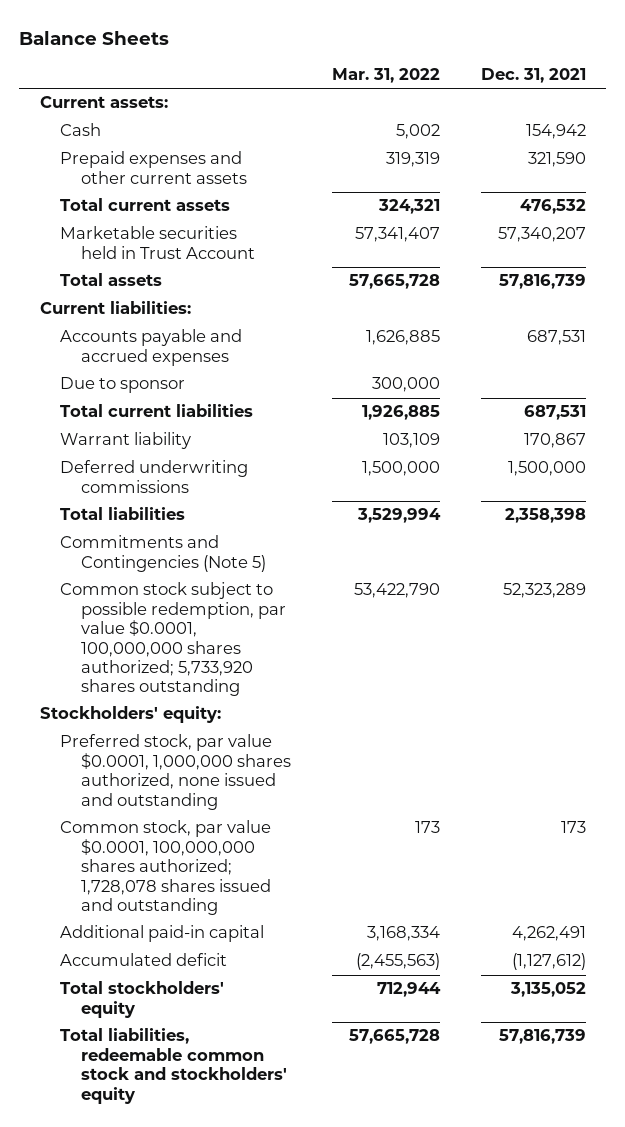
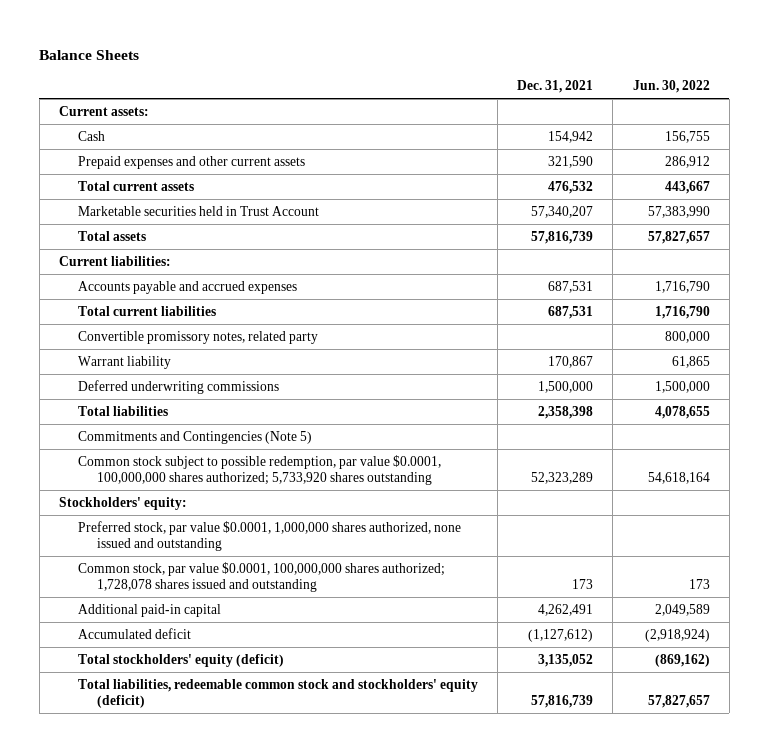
[332,68,441,84] Mar. 31, 2022 -> none
none -> [632,79,710,93] Jun. 30, 2022
[60,377,186,394] Due to sponsor -> none
none -> [77,330,318,344] Convertible promissory notes, related party
[60,981,225,1018] Total stockholders' equity -> [77,653,284,667] Total stockholders' equity (deficit)
[60,1028,288,1104] Total liabilities, redeemable common stock and stockholders' equity -> [77,678,478,709] Total liabilities, redeemable common stock and stockholders' equity (deficit)

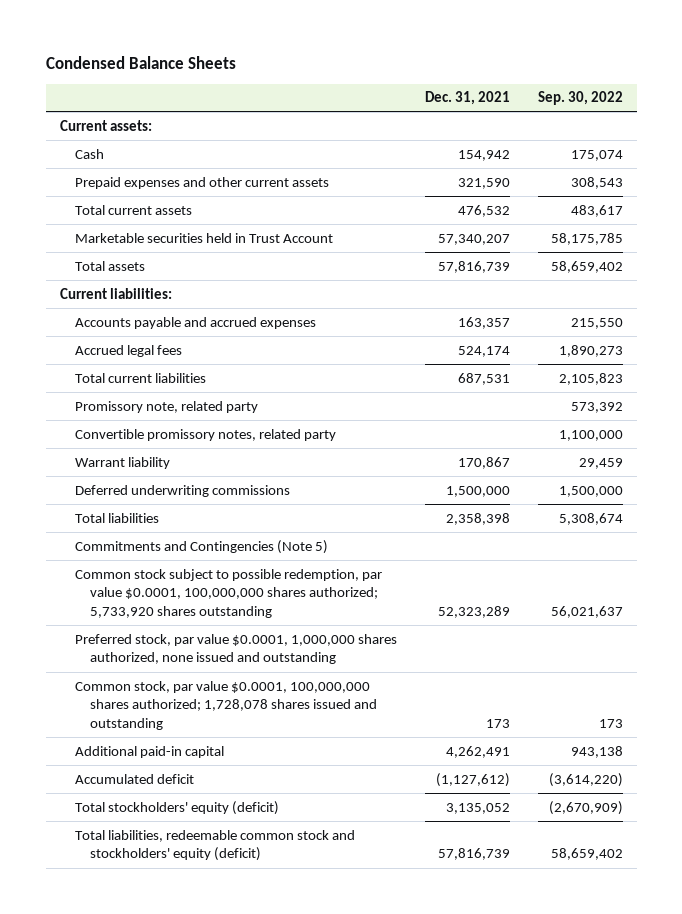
[39,49,140,60] Balance Sheets -> [45,55,236,69] Condensed Balance Sheets
[632,79,710,93] Jun. 30, 2022 -> none
none -> [537,91,623,106] Sep. 30, 2022
[548,280,594,293] 687,531 -> [457,316,510,329] 163,357
none -> [74,344,182,357] Accrued legal fees
none -> [74,400,258,413] Promissory note, related party
[58,496,187,510] Stockholders' equity: -> none

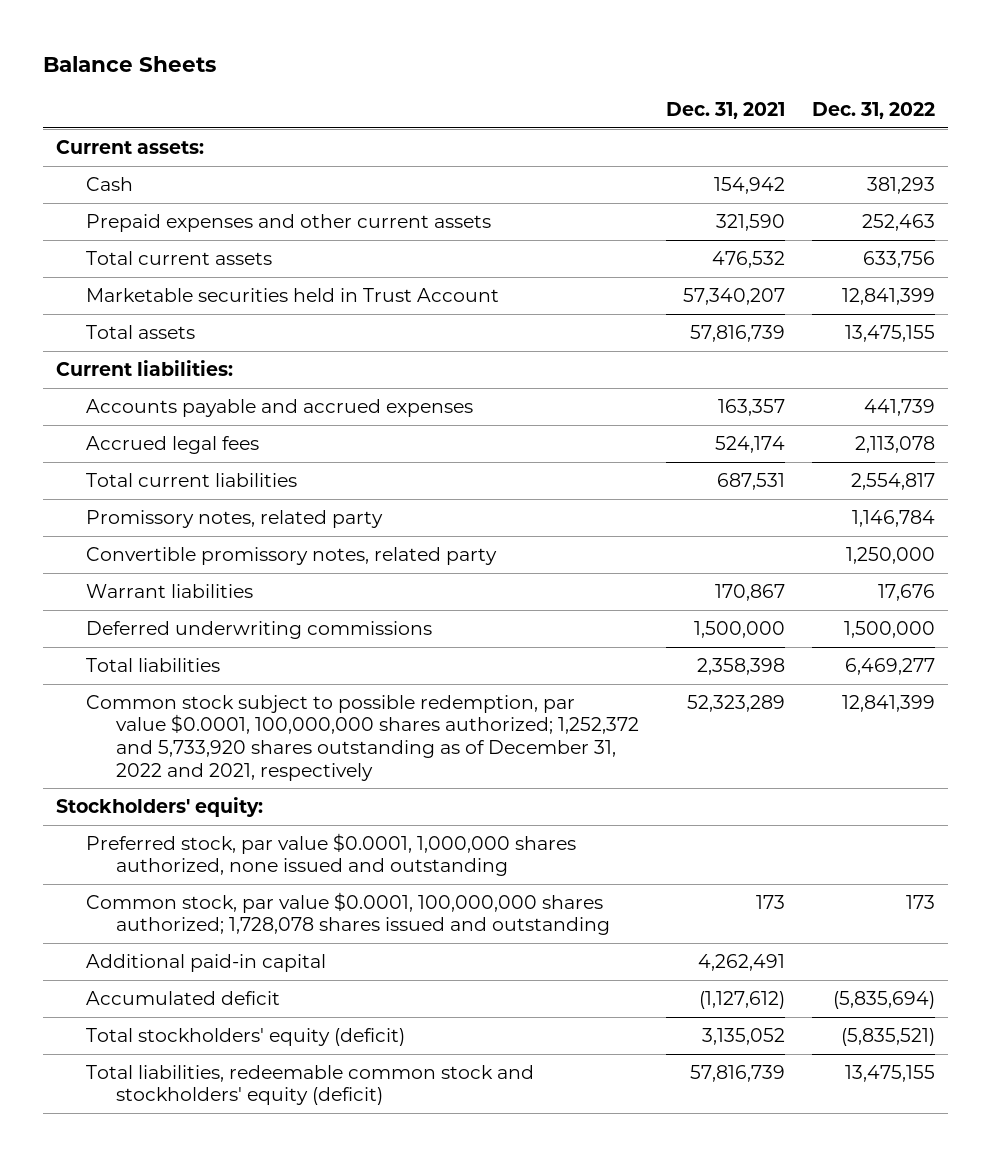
[45,55,236,69] Condensed Balance Sheets -> [42,56,216,73] Balance Sheets
[537,91,623,106] Sep. 30, 2022 -> none
none -> [811,102,935,120] Dec. 31, 2022
[74,400,258,413] Promissory note, related party -> [86,509,384,528] Promissory notes, related party
[74,456,170,469] Warrant liability -> [86,583,254,598] Warrant liabilities
[74,539,328,554] Commitments and Contingencies (Note 5) -> none
[74,568,382,619] Common stock subject to possible redemption, par value $0.0001, 100,000,000 shares authorized; 5,733,920 shares outstanding -> [86,694,640,781] Common stock subject to possible redemption, par value $0.0001, 100,000,000 shares authorized; 1,252,372 and 5,733,920 shares outstanding as of December 31, 2022 and 2021, respectively
none -> [56,796,264,817] Stockholders' equity:

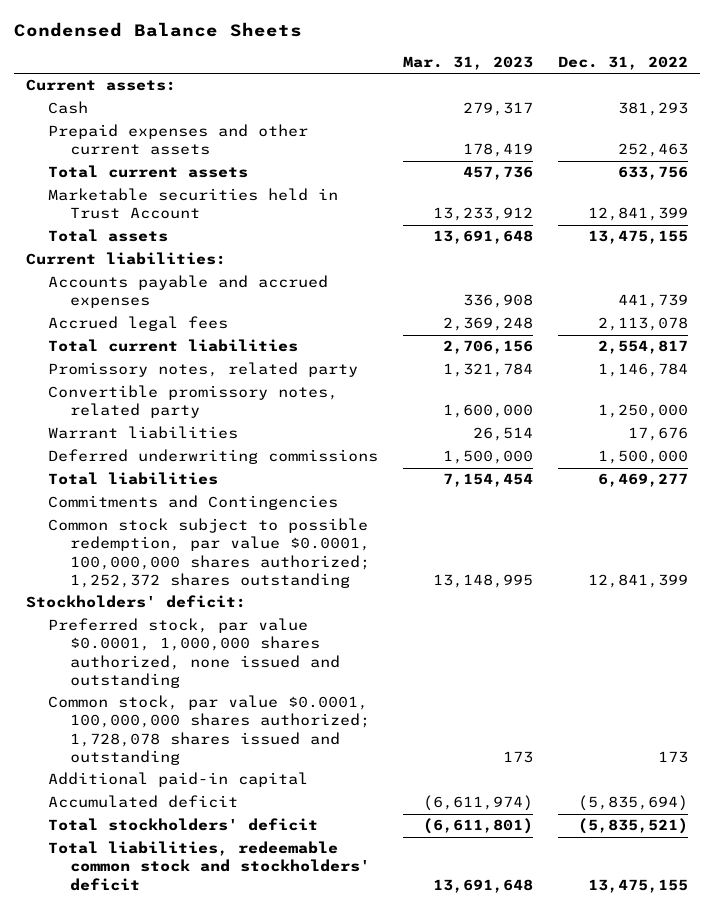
[42,56,216,73] Balance Sheets -> [14,22,303,38] Condensed Balance Sheets
[665,102,785,120] Dec. 31, 2021 -> none
none -> [402,56,533,71] Mar. 31, 2023
[56,796,264,817] Stockholders' equity: -> none
none -> [48,495,339,511] Commitments and Contingencies
[86,694,640,781] Common stock subject to possible redemption, par value $0.0001, 100,000,000 shares authorized; 1,252,372 and 5,733,920 shares outstanding as of December 31, 2022 and 2021, respectively -> [48,518,370,588] Common stock subject to possible redemption, par value $0.0001, 100,000,000 shares authorized; 1,252,372 shares outstanding
none -> [26,595,247,609] Stockholders' deficit:
[86,1027,406,1046] Total stockholders' equity (deficit) -> [48,818,319,832] Total stockholders' deficit
[86,1064,535,1106] Total liabilities, redeemable common stock and stockholders' equity (deficit) -> [48,841,370,891] Total liabilities, redeemable common stock and stockholders' deficit

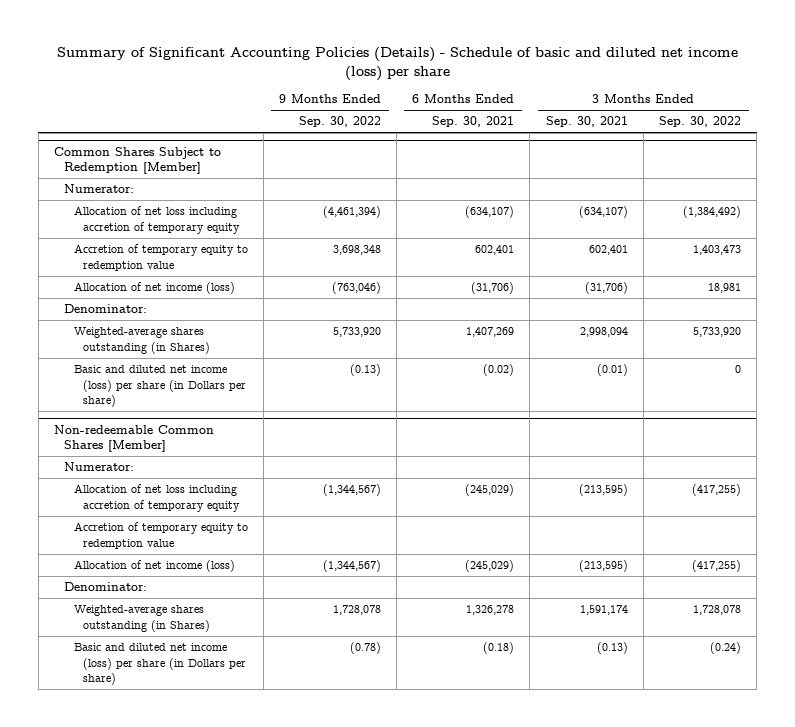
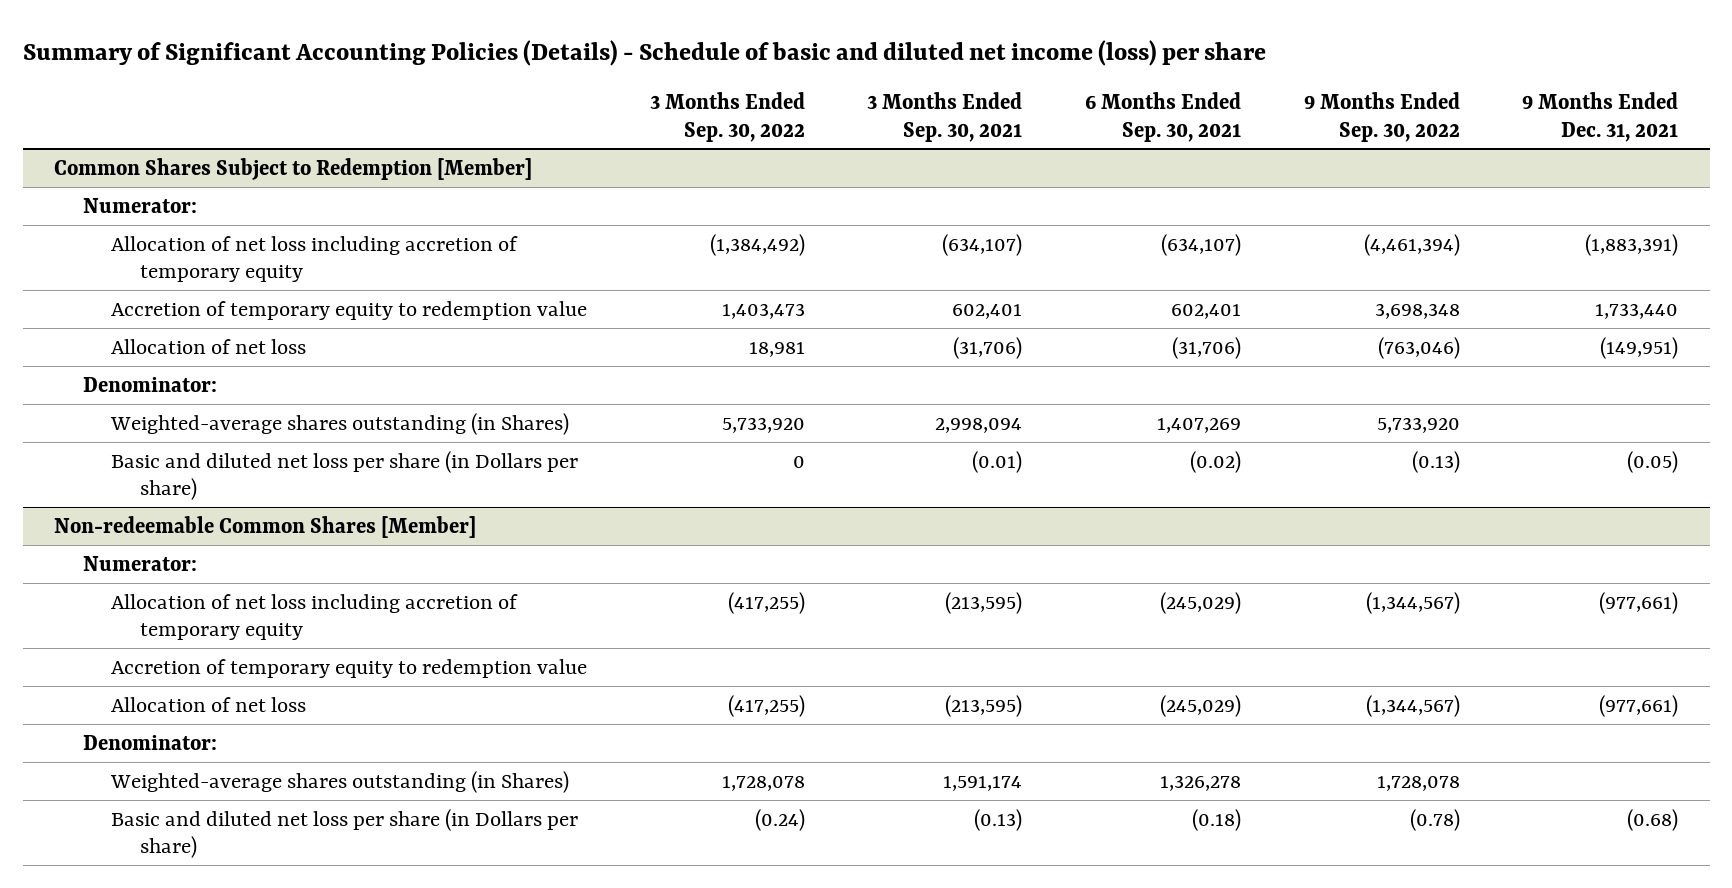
none -> [1522,92,1679,142] 9 Months Ended Dec. 31, 2021
[73,282,235,295] Allocation of net income (loss) -> [111,338,307,354] Allocation of net loss
[73,365,247,407] Basic and diluted net income (loss) per share (in Dollars per share) -> [111,450,579,501] Basic and diluted net loss per share (in Dollars per share)
[73,560,235,573] Allocation of net income (loss) -> [111,696,307,712] Allocation of net loss
[73,643,247,685] Basic and diluted net income (loss) per share (in Dollars per share) -> [111,808,579,859] Basic and diluted net loss per share (in Dollars per share)

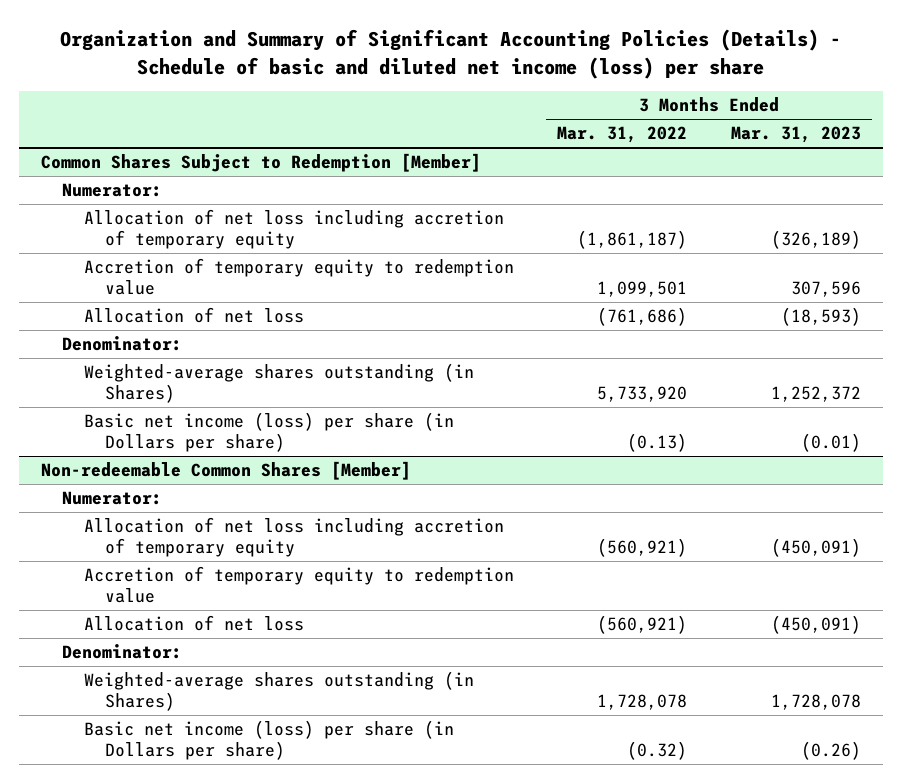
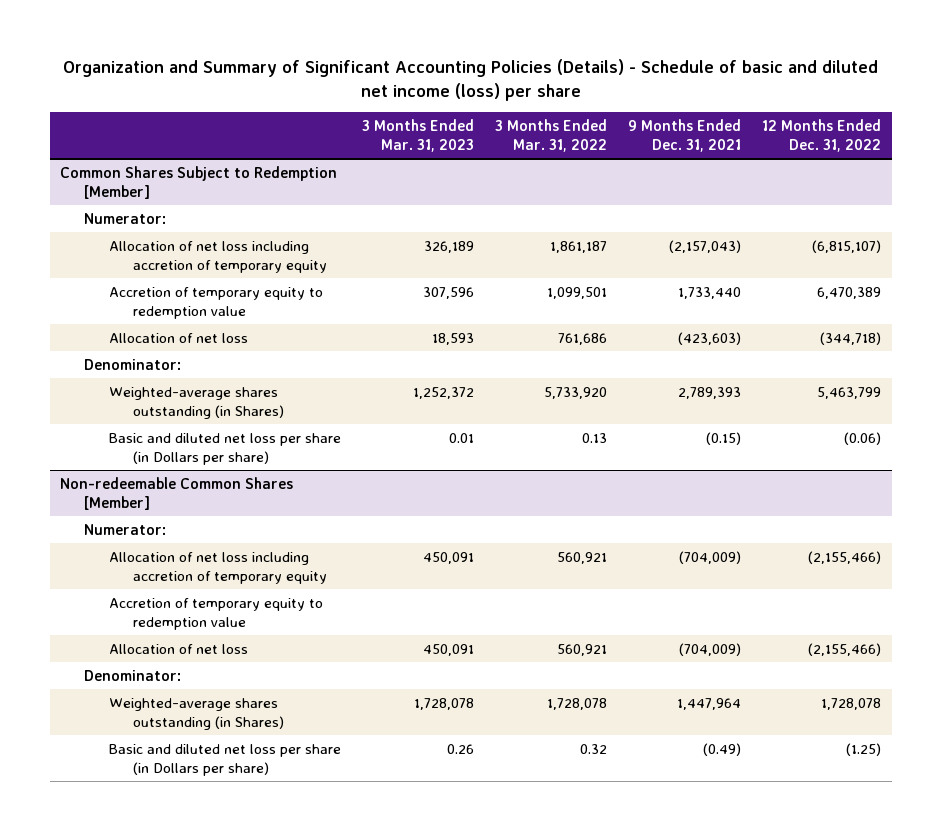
none -> [627,118,741,152] 9 Months Ended Dec. 31, 2021
none -> [762,118,882,152] 12 Months Ended Dec. 31, 2022
[577,230,688,250] (1,861,187) -> [549,240,607,253] 1,861,187
[770,230,861,250] (326,189) -> [423,240,474,253] 326,189
[597,307,688,327] (761,686) -> [557,332,607,345] 761,686
[780,307,861,327] (18,593) -> [431,332,474,345] 18,593
[83,412,454,453] Basic net income (loss) per share (in Dollars per share) -> [108,432,341,465] Basic and diluted net loss per share (in Dollars per share)
[627,433,688,453] (0.13) -> [581,432,607,443] 0.13
[800,433,861,453] (0.01) -> [448,432,474,443] 0.01
[597,538,688,558] (560,921) -> [556,551,607,564] 560,921
[770,538,861,558] (450,091) -> [422,551,474,564] 450,091
[597,615,688,635] (560,921) -> [556,643,607,656] 560,921
[770,615,861,635] (450,091) -> [422,643,474,656] 450,091
[83,720,454,761] Basic net income (loss) per share (in Dollars per share) -> [108,743,341,776] Basic and diluted net loss per share (in Dollars per share)
[627,741,688,761] (0.32) -> [579,743,607,754] 0.32
[800,741,861,761] (0.26) -> [446,743,474,754] 0.26

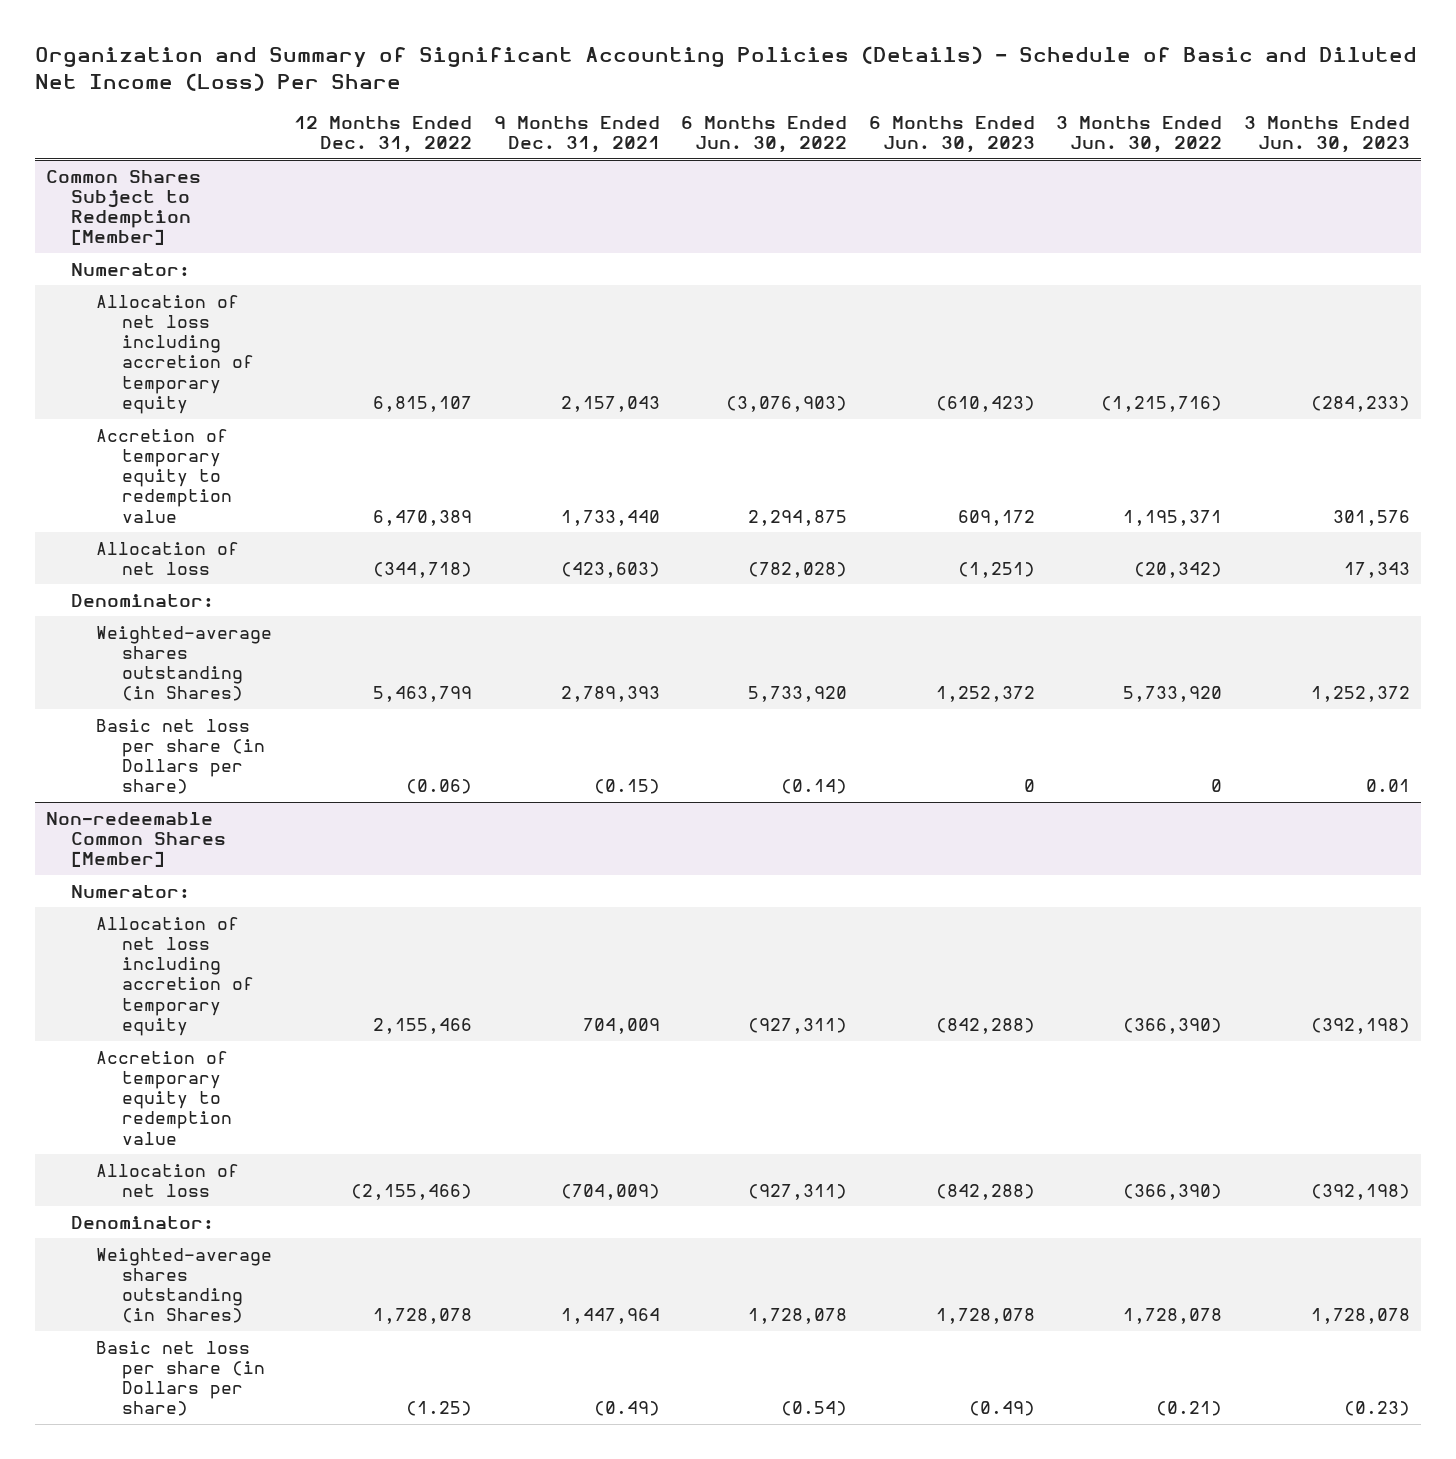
[62,59,878,101] Organization and Summary of Significant Accounting Policies (Details) - Schedule of basic and diluted net income (loss) per share -> [35,46,1418,92] Organization and Summary of Significant Accounting Policies (Details) - Schedule of Basic and Diluted Net Income (Loss) Per Share
[361,118,474,152] 3 Months Ended Mar. 31, 2023 -> none
[494,118,607,152] 3 Months Ended Mar. 31, 2022 -> none
none -> [681,116,848,154] 6 Months Ended Jun. 30, 2022
none -> [868,116,1035,154] 6 Months Ended Jun. 30, 2023
none -> [1056,116,1223,154] 3 Months Ended Jun. 30, 2022
none -> [1244,116,1411,154] 3 Months Ended Jun. 30, 2023
[668,239,741,253] (2,157,043) -> [560,396,660,413] 2,157,043
[812,239,882,253] (6,815,107) -> [373,396,473,413] 6,815,107
[108,432,341,465] Basic and diluted net loss per share (in Dollars per share) -> [96,718,265,795] Basic net loss per share (in Dollars per share)
[678,550,741,564] (704,009) -> [582,1018,660,1035] 704,009
[808,550,882,564] (2,155,466) -> [373,1018,473,1035] 2,155,466
[108,743,341,776] Basic and diluted net loss per share (in Dollars per share) -> [96,1340,265,1417] Basic net loss per share (in Dollars per share)

